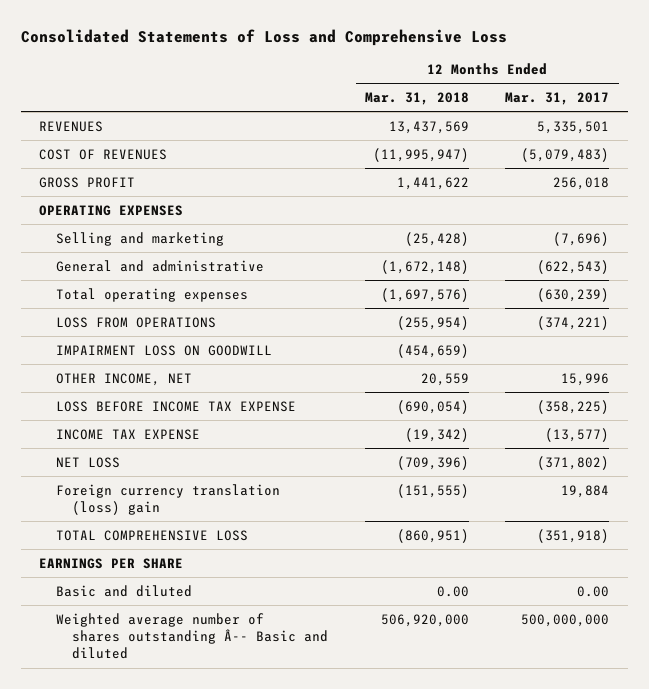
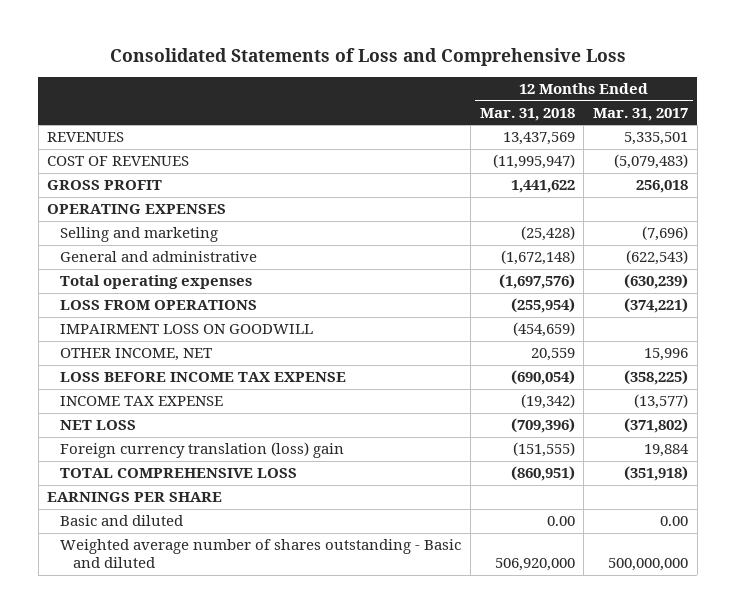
[55,612,329,660] Weighted average number of shares outstanding Â-- Basic and diluted -> [60,539,462,569] Weighted average number of shares outstanding - Basic and diluted

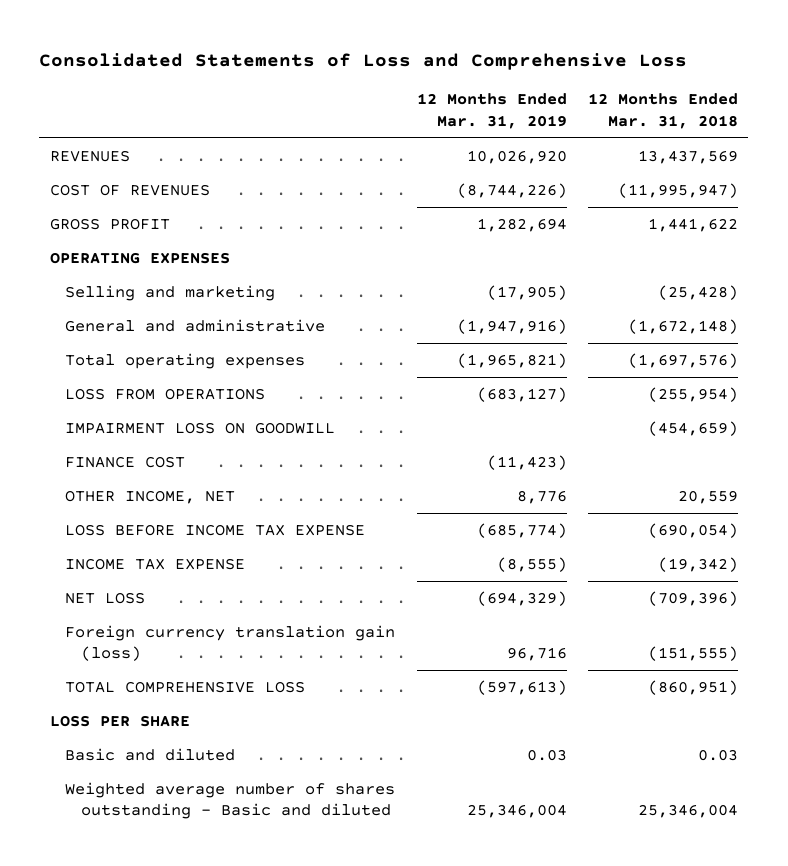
[592,107,688,121] Mar. 31, 2017 -> none
none -> [416,93,567,129] 12 Months Ended Mar. 31, 2019
none -> [65,455,186,468] FINANCE COST
[60,442,345,459] Foreign currency translation (loss) gain -> [65,624,396,662] Foreign currency translation gain (loss)
[47,492,223,503] EARNINGS PER SHARE -> [49,714,190,727] LOSS PER SHARE
[546,516,575,527] 0.00 -> [697,748,738,761] 0.03
[494,558,575,572] 506,920,000 -> [637,804,738,819] 25,346,004

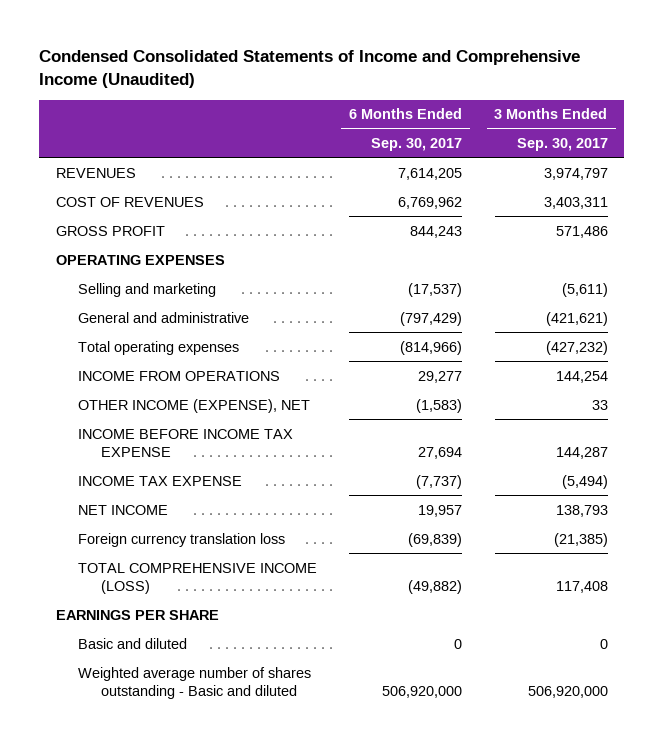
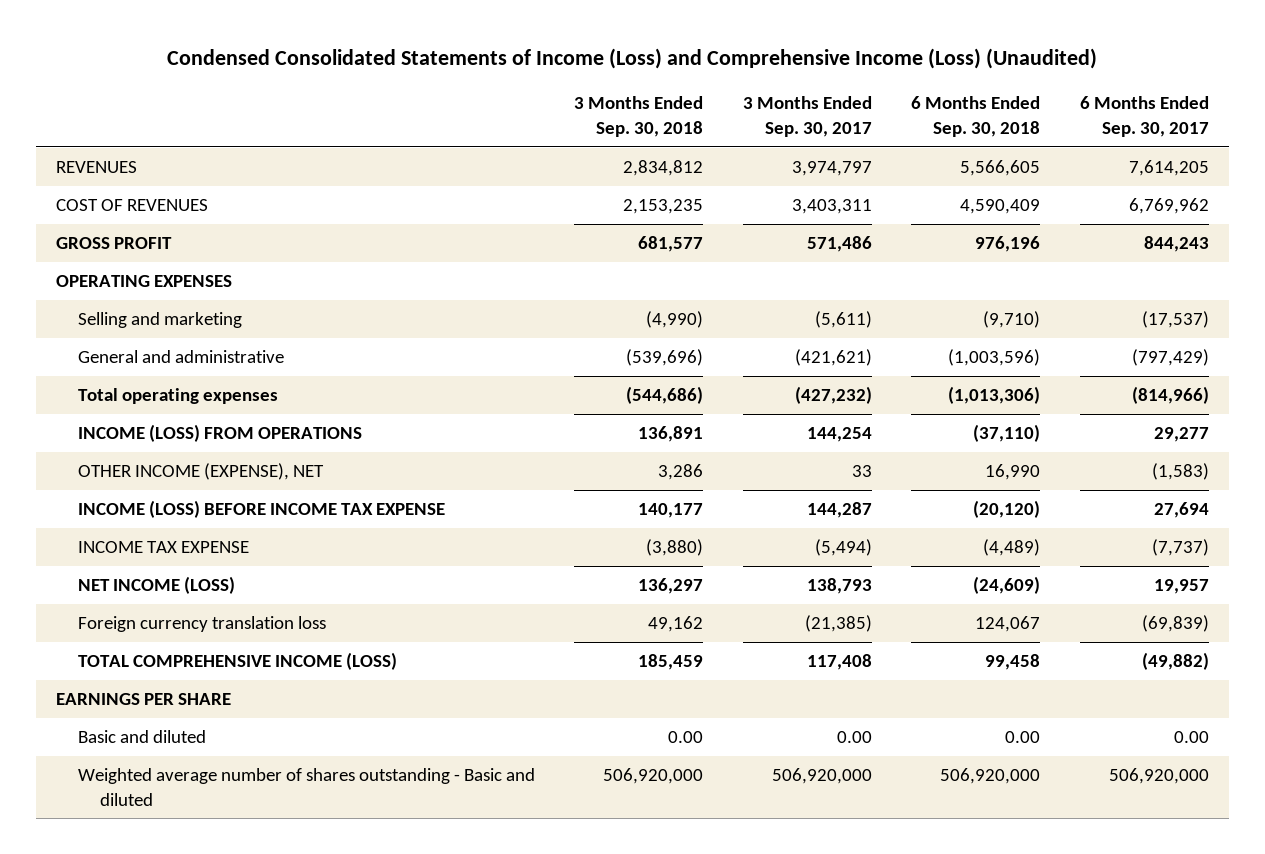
[39,50,581,88] Condensed Consolidated Statements of Income and Comprehensive Income (Unaudited) -> [167,48,1098,70] Condensed Consolidated Statements of Income (Loss) and Comprehensive Income (Loss) (Unaudited)
none -> [574,96,704,137] 3 Months Ended Sep. 30, 2018
none -> [911,96,1041,137] 6 Months Ended Sep. 30, 2018
[78,370,281,381] INCOME FROM OPERATIONS -> [77,424,362,443] INCOME (LOSS) FROM OPERATIONS
[78,428,294,457] INCOME BEFORE INCOME TAX EXPENSE -> [77,500,445,519] INCOME (LOSS) BEFORE INCOME TAX EXPENSE
[78,504,169,515] NET INCOME -> [77,576,235,595] NET INCOME (LOSS)
[454,638,463,649] 0 -> [1174,731,1210,744] 0.00
[599,638,608,649] 0 -> [836,731,872,744] 0.00

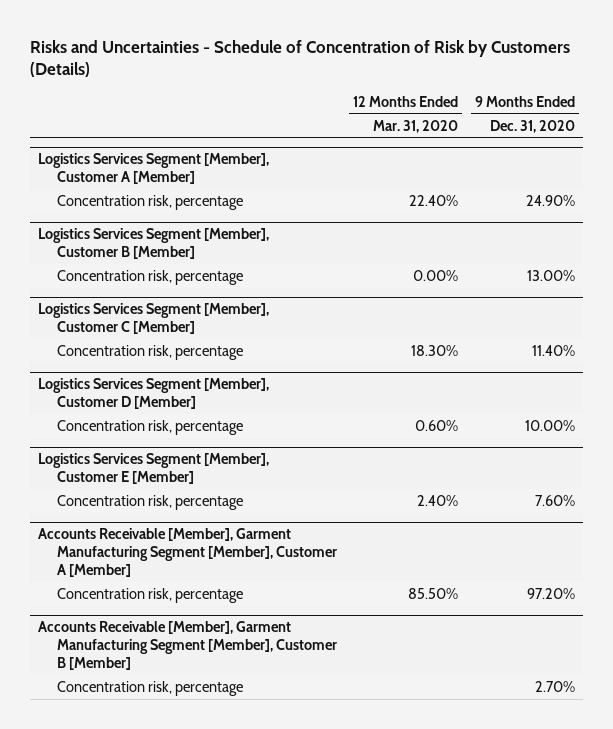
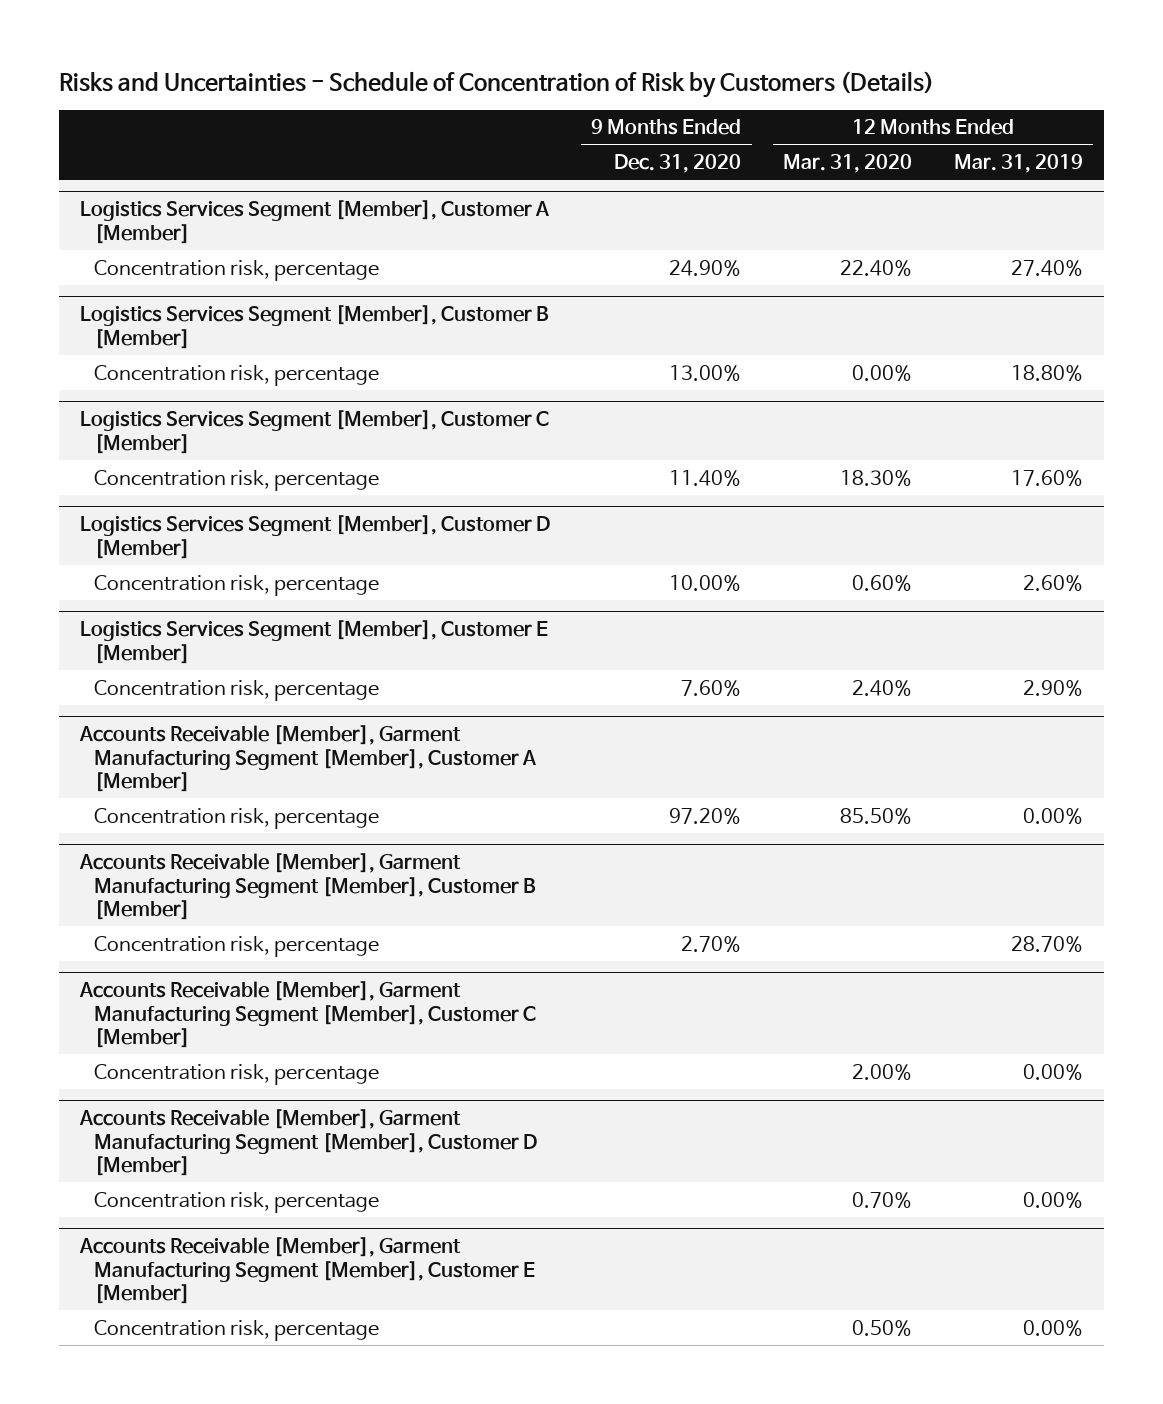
none -> [953,154,1083,174] Mar. 31, 2019
none -> [78,981,536,1048] Accounts Receivable [Member], Garment Manufacturing Segment [Member], Customer C [Member]
none -> [93,1063,379,1085] Concentration risk, percentage
none -> [78,1109,537,1176] Accounts Receivable [Member], Garment Manufacturing Segment [Member], Customer D [Member]
none -> [93,1191,379,1213] Concentration risk, percentage
none -> [78,1237,535,1304] Accounts Receivable [Member], Garment Manufacturing Segment [Member], Customer E [Member]
none -> [93,1319,379,1341] Concentration risk, percentage

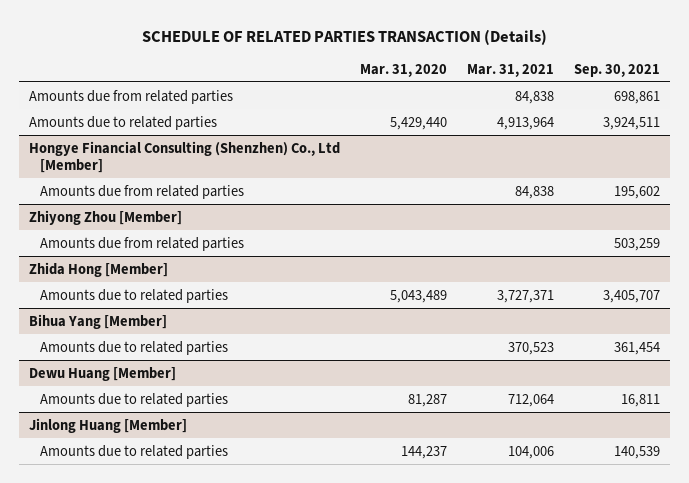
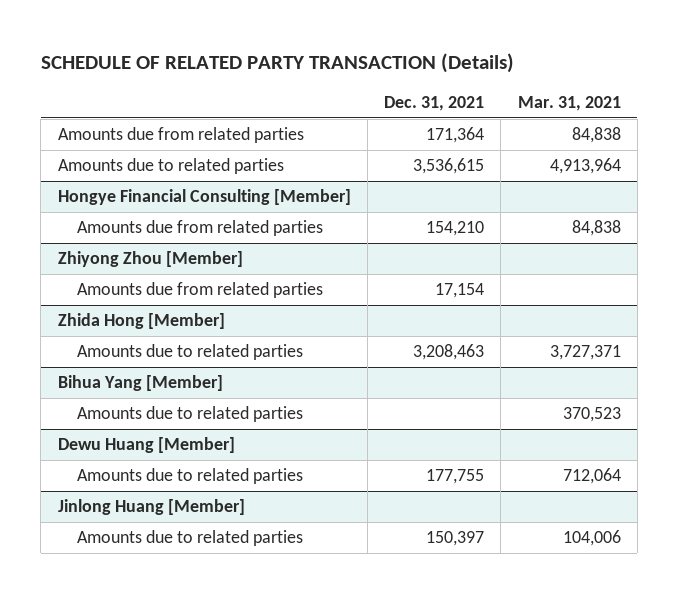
[141,28,547,45] SCHEDULE OF RELATED PARTIES TRANSACTION (Details) -> [40,53,514,74] SCHEDULE OF RELATED PARTY TRANSACTION (Details)
[360,63,448,77] Mar. 31, 2020 -> none
[574,63,661,77] Sep. 30, 2021 -> none
none -> [384,96,485,112] Dec. 31, 2021
[29,140,341,174] Hongye Financial Consulting (Shenzhen) Co., Ltd [Member] -> [57,189,351,206] Hongye Financial Consulting [Member]

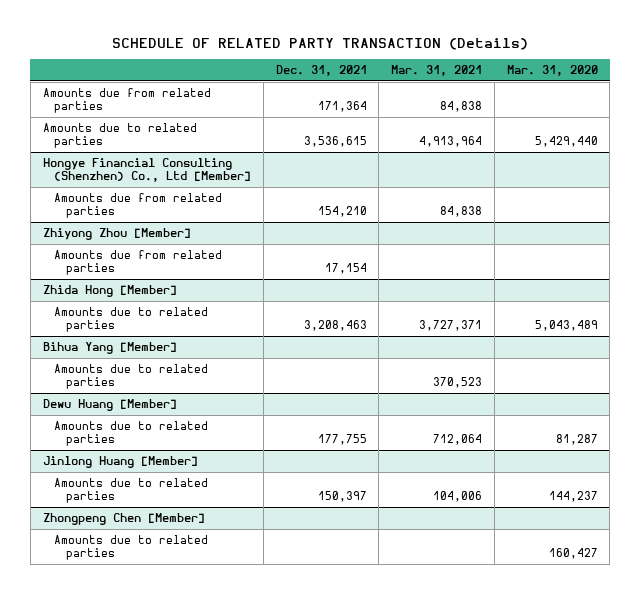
none -> [506,65,598,77] Mar. 31, 2020
[57,189,351,206] Hongye Financial Consulting [Member] -> [42,158,252,183] Hongye Financial Consulting (Shenzhen) Co., Ltd [Member]
none -> [42,513,205,526] Zhongpeng Chen [Member]
none -> [54,535,209,561] Amounts due to related parties

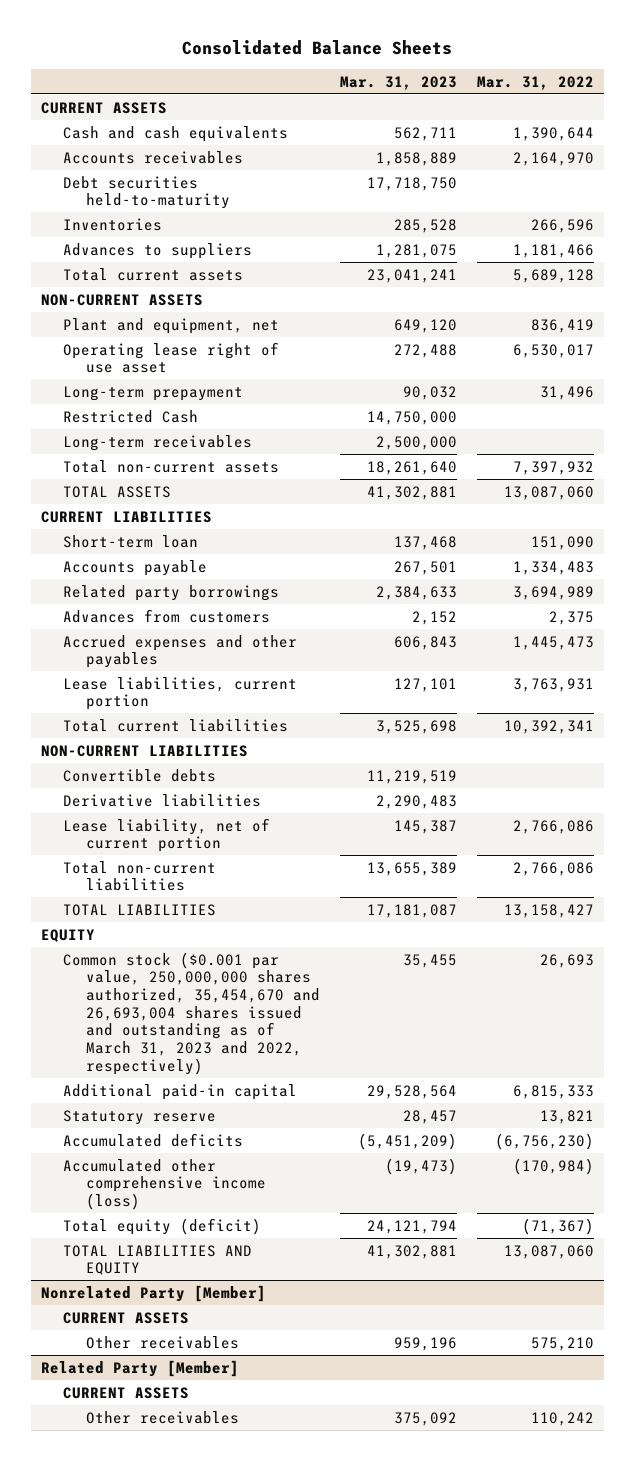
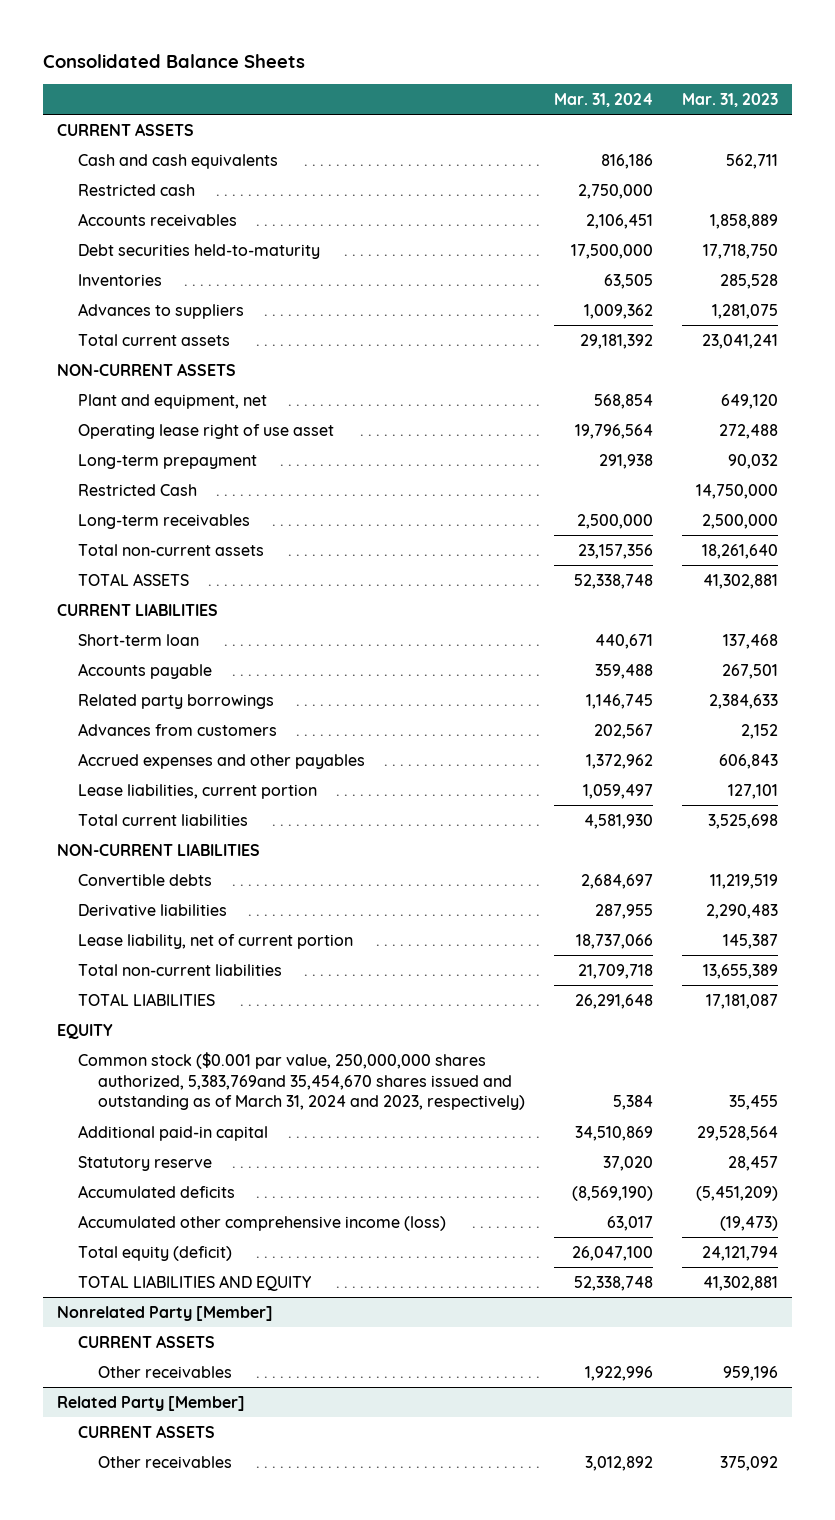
[476,75,594,90] Mar. 31, 2022 -> none
none -> [553,92,653,107] Mar. 31, 2024
none -> [77,183,195,196] Restricted cash
[63,951,321,1075] Common stock ($0.001 par value, 250,000,000 shares authorized, 35,454,670 and 26,693,004 shares issued and outstanding as of March 31, 2023 and 2022, respectively) -> [77,1051,526,1111] Common stock ($0.001 par value, 250,000,000 shares authorized, 5,383,769and 35,454,670 shares issued and outstanding as of March 31, 2024 and 2023, respectively)

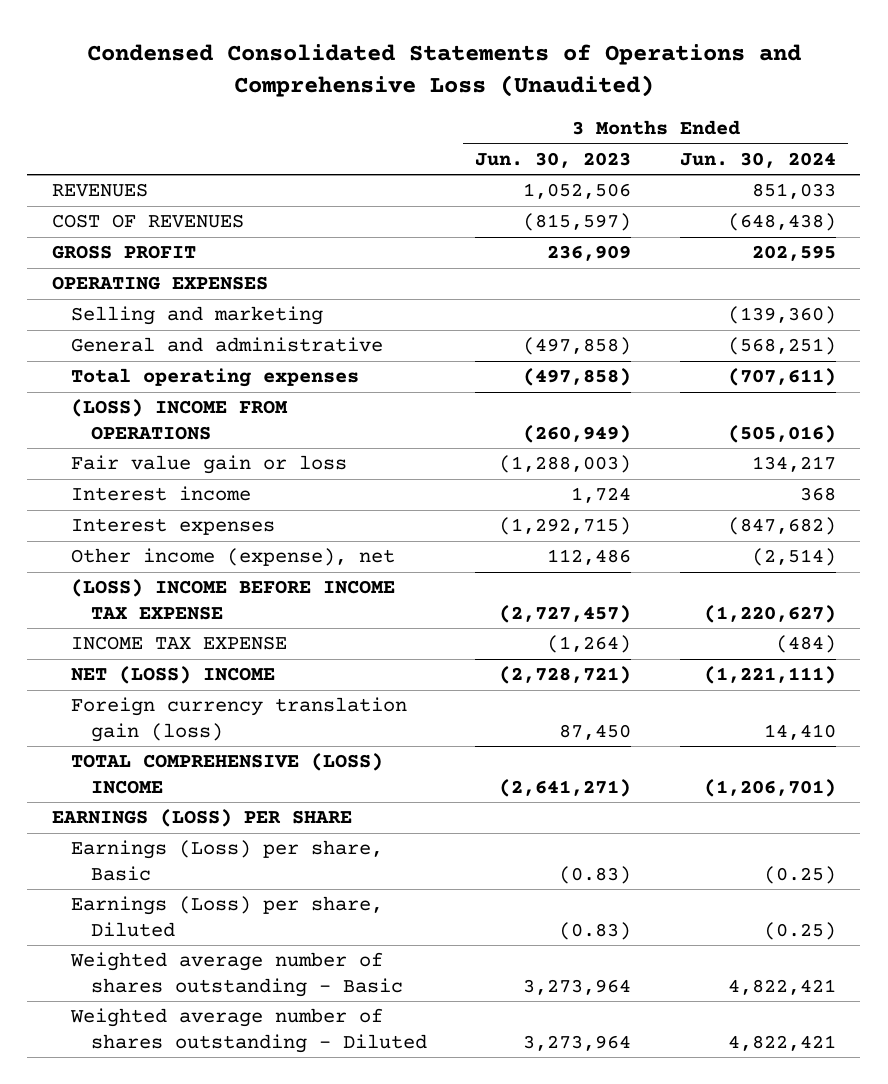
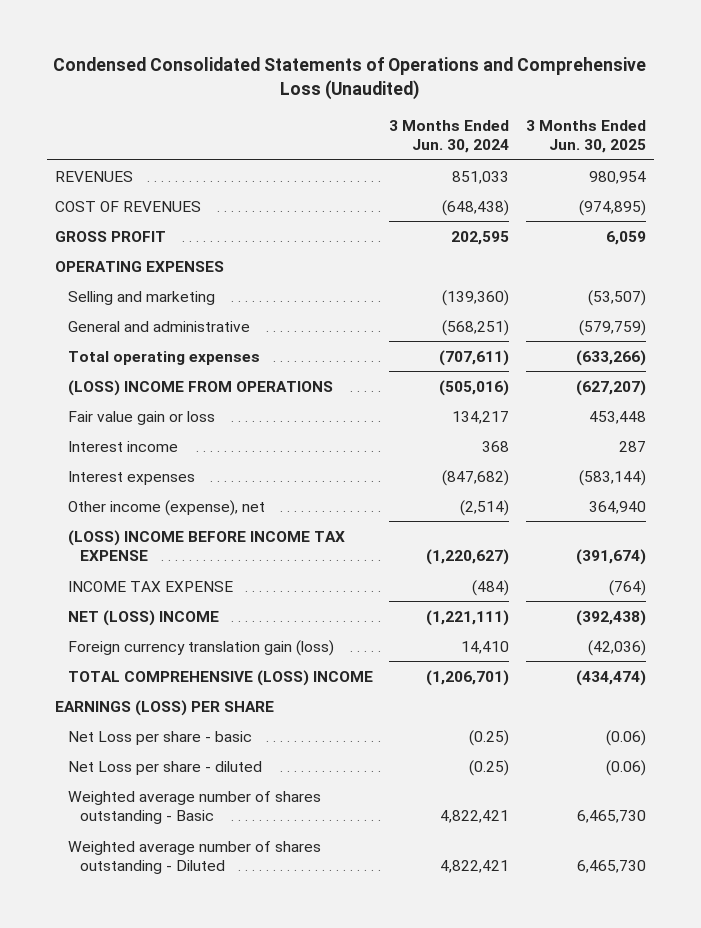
[475,151,632,168] Jun. 30, 2023 -> none
none -> [525,119,646,154] 3 Months Ended Jun. 30, 2025
[71,840,384,881] Earnings (Loss) per share, Basic -> [67,730,252,745] Net Loss per share - basic
[71,896,384,937] Earnings (Loss) per share, Diluted -> [67,760,262,775] Net Loss per share - diluted

